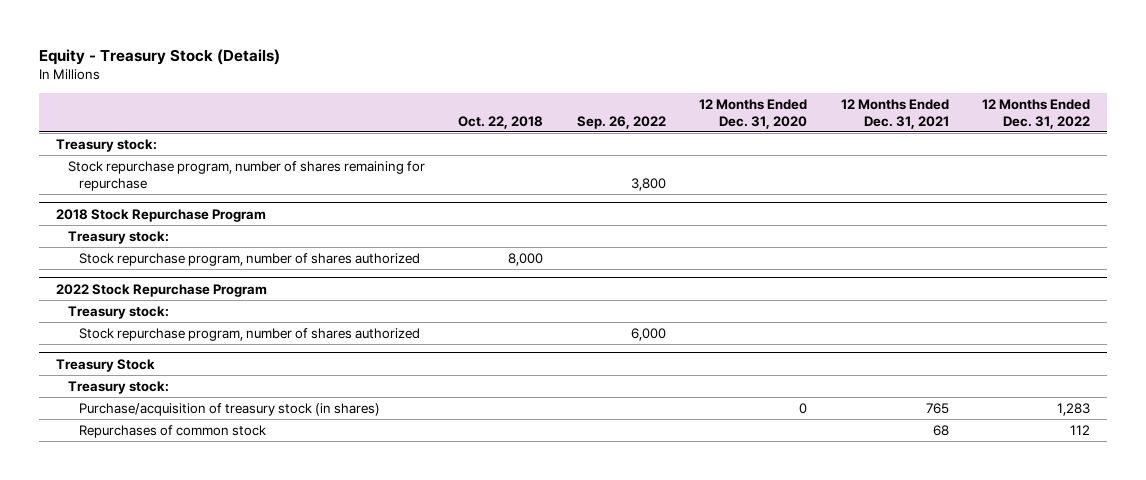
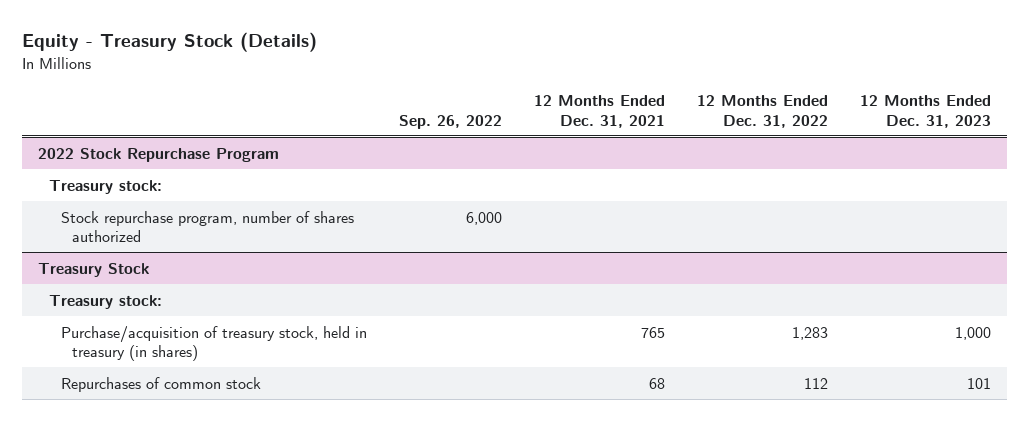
[458,115,544,129] Oct. 22, 2018 -> none
[699,98,808,129] 12 Months Ended Dec. 31, 2020 -> none
none -> [860,95,992,128] 12 Months Ended Dec. 31, 2023
[56,139,158,153] Treasury stock: -> none
[67,161,425,192] Stock repurchase program, number of shares remaining for repurchase -> none
[56,208,267,222] 2018 Stock Repurchase Program -> none
[67,231,169,245] Treasury stock: -> none
[79,253,421,267] Stock repurchase program, number of shares authorized -> none
[79,403,381,417] Purchase/acquisition of treasury stock (in shares) -> [60,325,367,361] Purchase/acquisition of treasury stock, held in treasury (in shares)

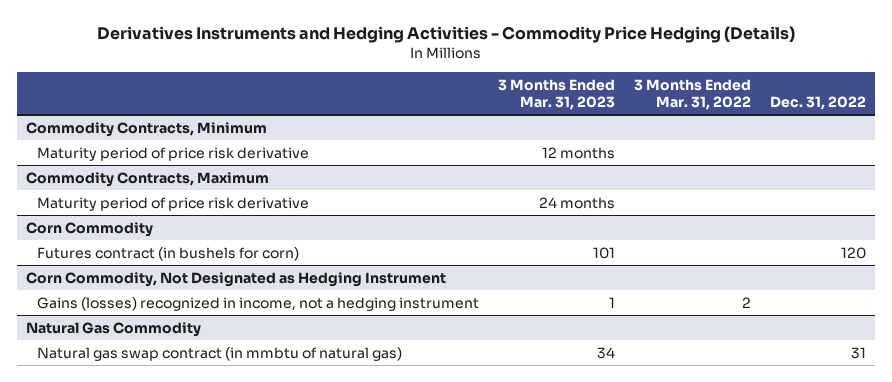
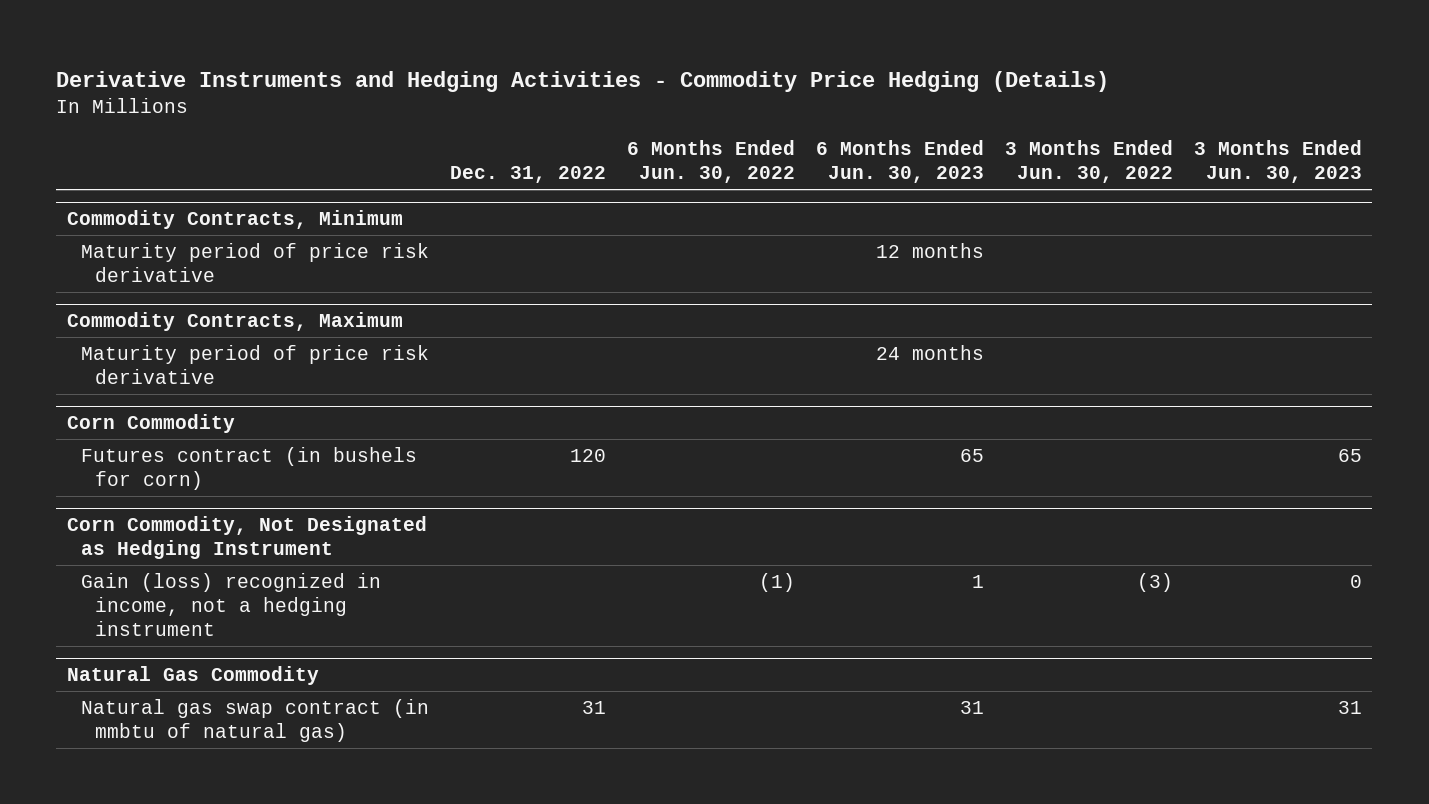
[96,25,795,43] Derivatives Instruments and Hedging Activities - Commodity Price Hedging (Details) -> [56,70,1110,92] Derivative Instruments and Hedging Activities - Commodity Price Hedging (Details)
[497,78,615,110] 3 Months Ended Mar. 31, 2023 -> none
[633,78,751,110] 3 Months Ended Mar. 31, 2022 -> none
none -> [626,139,795,184] 6 Months Ended Jun. 30, 2022
none -> [815,139,984,184] 6 Months Ended Jun. 30, 2023
none -> [1004,139,1173,184] 3 Months Ended Jun. 30, 2022
none -> [1193,139,1362,184] 3 Months Ended Jun. 30, 2023
[37,296,480,311] Gains (losses) recognized in income, not a hedging instrument -> [80,573,381,637] Gain (loss) recognized in income, not a hedging instrument

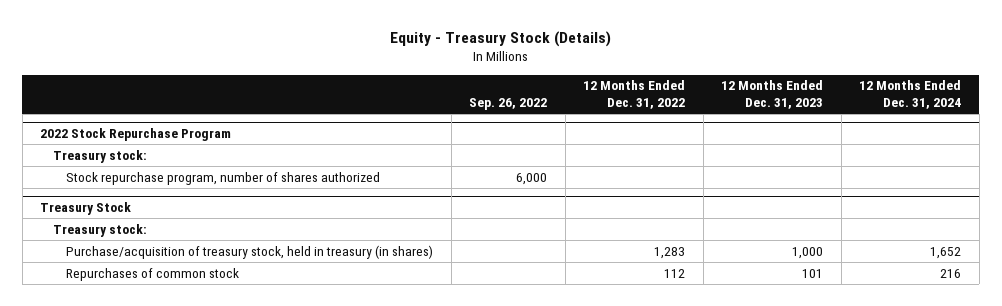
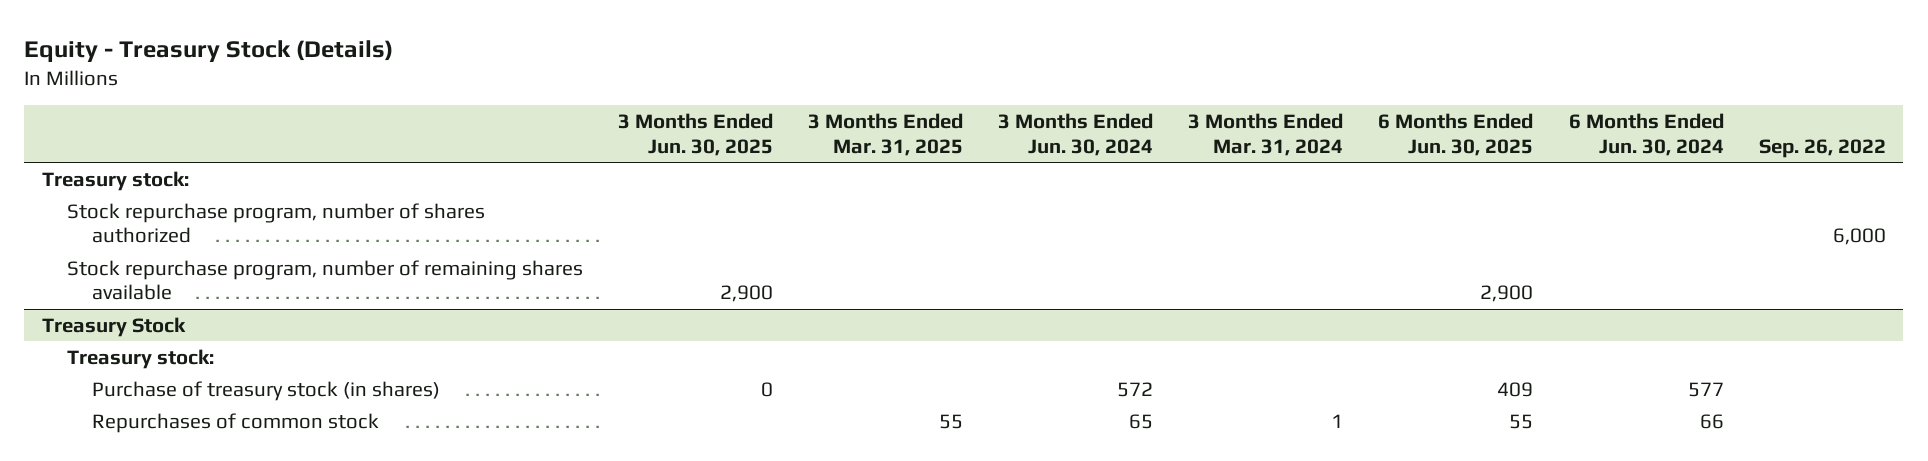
[583,80,686,110] 12 Months Ended Dec. 31, 2022 -> none
[721,80,824,110] 12 Months Ended Dec. 31, 2023 -> none
[859,80,962,110] 12 Months Ended Dec. 31, 2024 -> none
none -> [617,113,773,156] 3 Months Ended Jun. 30, 2025
none -> [808,113,964,156] 3 Months Ended Mar. 31, 2025
none -> [998,113,1154,156] 3 Months Ended Jun. 30, 2024
none -> [1188,113,1344,156] 3 Months Ended Mar. 31, 2024
none -> [1378,113,1534,156] 6 Months Ended Jun. 30, 2025
none -> [1568,113,1724,156] 6 Months Ended Jun. 30, 2024
[40,128,232,142] 2022 Stock Repurchase Program -> none
none -> [66,259,583,301] Stock repurchase program, number of remaining shares available
[65,244,433,259] Purchase/acquisition of treasury stock, held in treasury (in shares) -> [91,380,440,401] Purchase of treasury stock (in shares)

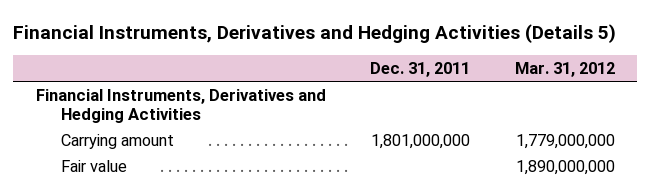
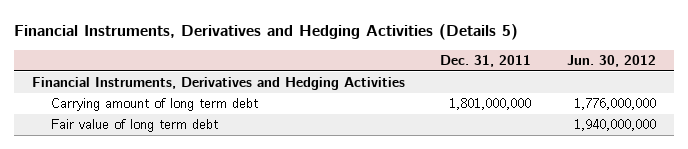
[514,62,615,78] Mar. 31, 2012 -> none
none -> [566,55,656,68] Jun. 30, 2012
[61,133,175,149] Carrying amount -> [51,98,259,112] Carrying amount of long term debt
[61,159,128,172] Fair value -> [51,119,219,133] Fair value of long term debt

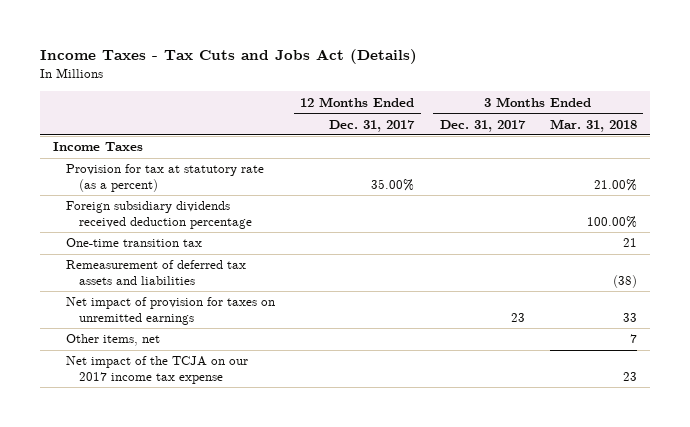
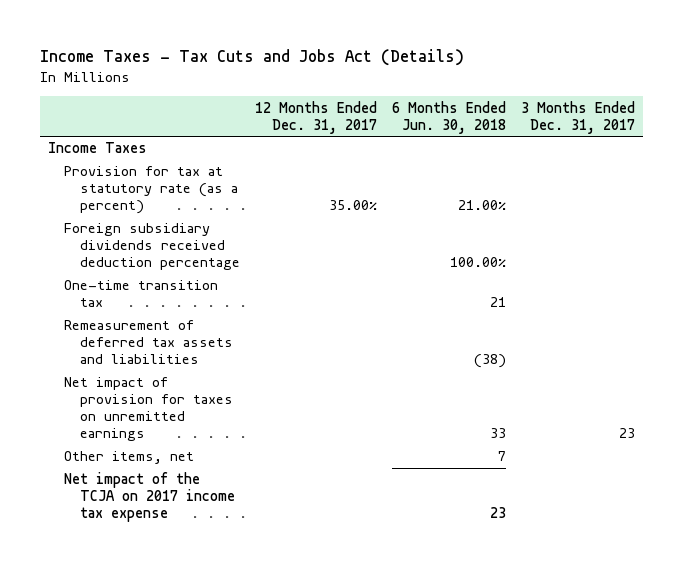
[550,118,638,132] Mar. 31, 2018 -> none
none -> [392,100,507,134] 6 Months Ended Jun. 30, 2018
[65,356,248,384] Net impact of the TCJA on our 2017 income tax expense -> [63,472,235,523] Net impact of the TCJA on 2017 income tax expense

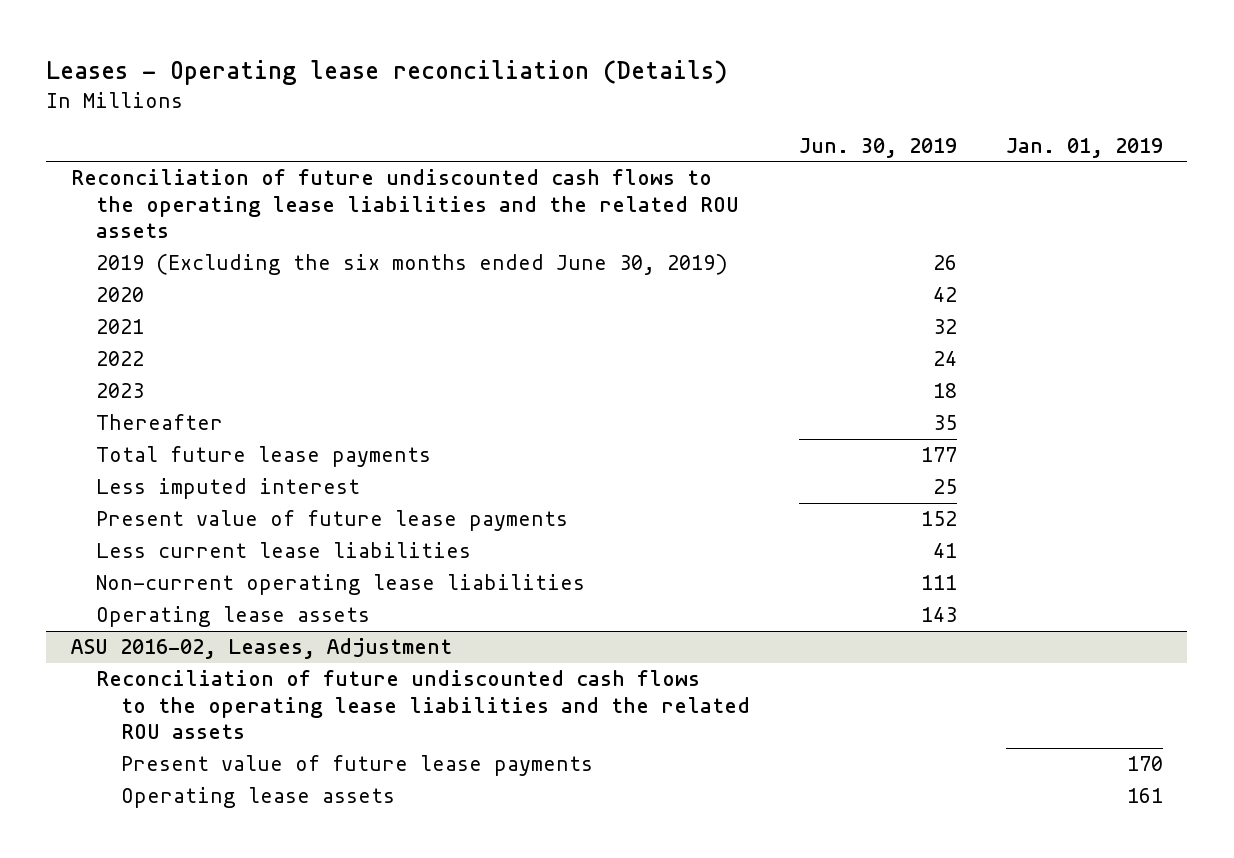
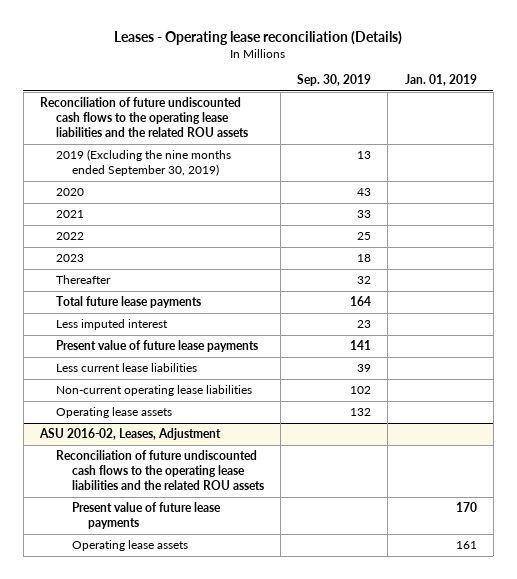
[799,137,958,158] Jun. 30, 2019 -> none
none -> [297,74,372,87] Sep. 30, 2019
[96,254,729,276] 2019 (Excluding the six months ended June 30, 2019) -> [56,149,232,177] 2019 (Excluding the nine months ended September 30, 2019)

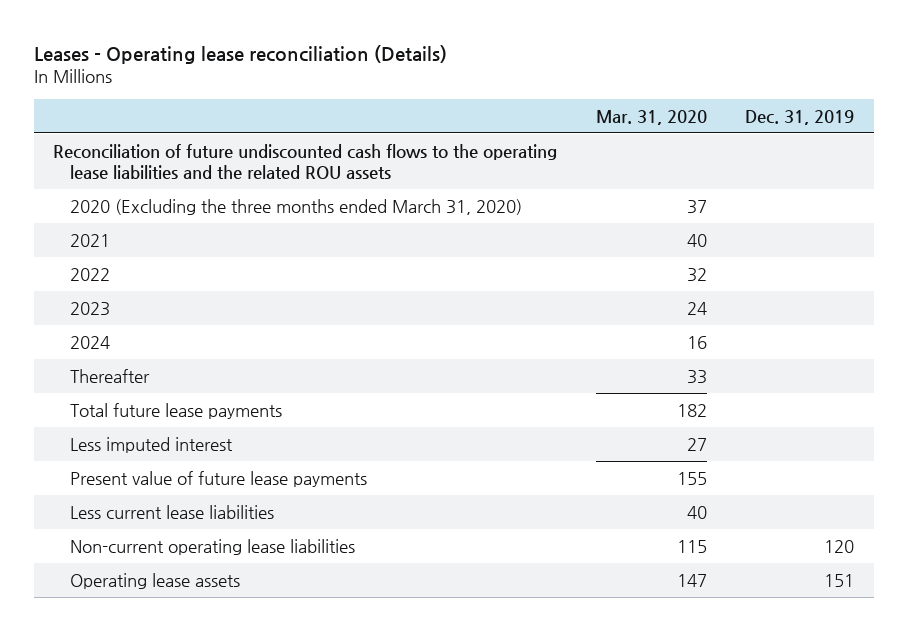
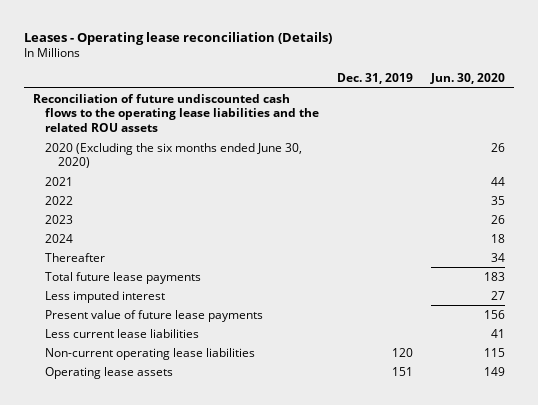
[595,109,707,125] Mar. 31, 2020 -> none
none -> [429,73,505,85] Jun. 30, 2020
[69,198,522,215] 2020 (Excluding the three months ended March 31, 2020) -> [45,142,303,169] 2020 (Excluding the six months ended June 30, 2020)

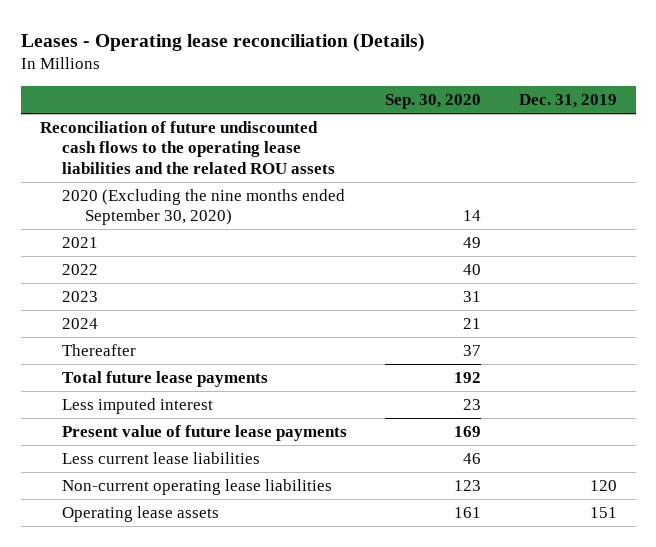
[429,73,505,85] Jun. 30, 2020 -> none
none -> [385,94,482,110] Sep. 30, 2020
[45,142,303,169] 2020 (Excluding the six months ended June 30, 2020) -> [62,189,346,226] 2020 (Excluding the nine months ended September 30, 2020)

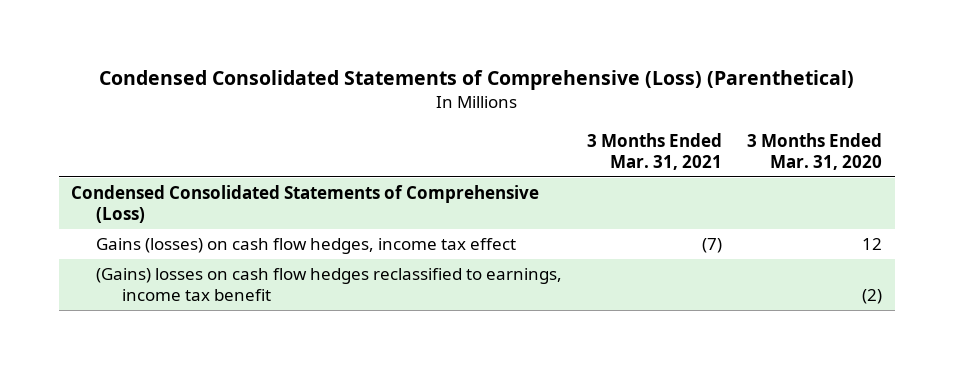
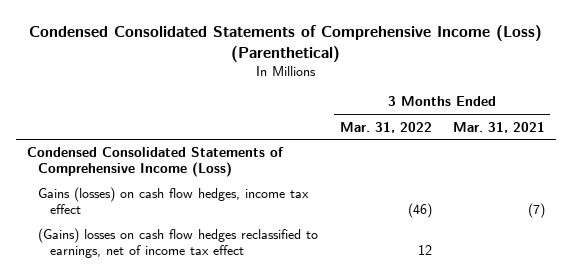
[98,70,854,91] Condensed Consolidated Statements of Comprehensive (Loss) (Parenthetical) -> [28,24,542,62] Condensed Consolidated Statements of Comprehensive Income (Loss) (Parenthetical)
[747,132,883,170] 3 Months Ended Mar. 31, 2020 -> none
none -> [339,121,432,133] Mar. 31, 2022
[71,185,540,224] Condensed Consolidated Statements of Comprehensive (Loss) -> [26,147,284,178] Condensed Consolidated Statements of Comprehensive Income (Loss)
[96,268,563,302] (Gains) losses on cash flow hedges reclassified to earnings, income tax benefit -> [38,228,319,259] (Gains) losses on cash flow hedges reclassified to earnings, net of income tax effect

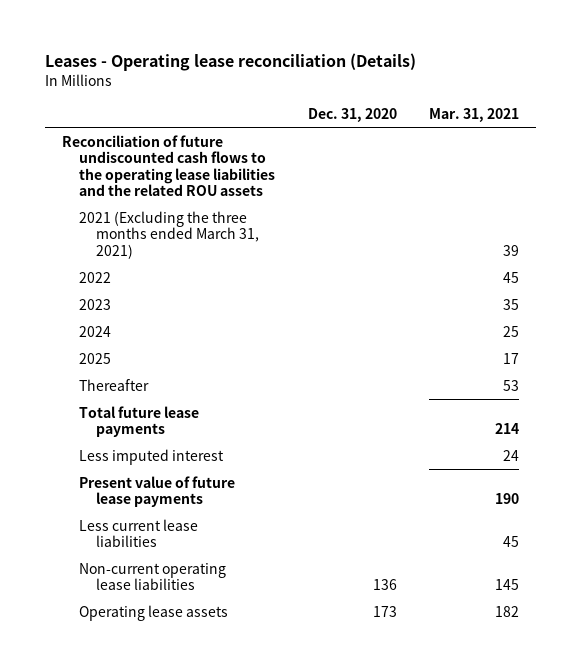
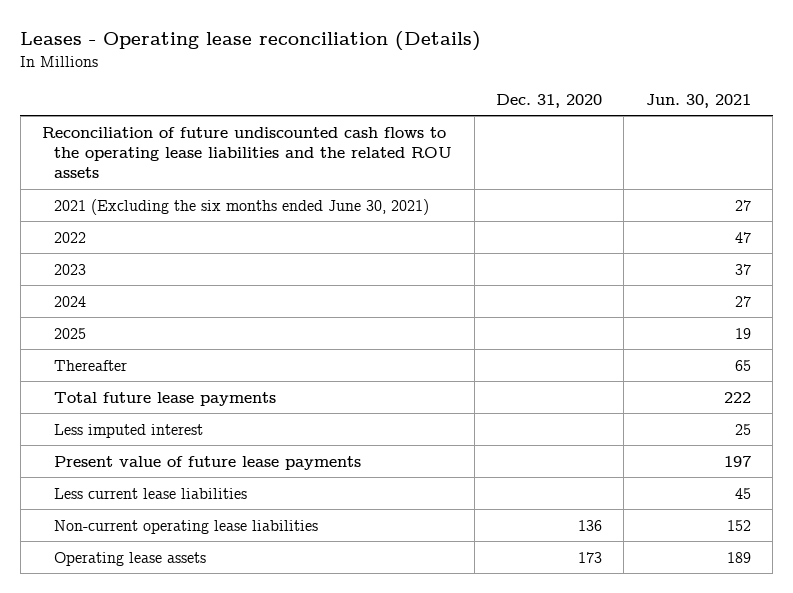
[429,107,520,122] Mar. 31, 2021 -> none
none -> [645,93,751,108] Jun. 30, 2021
[78,210,260,259] 2021 (Excluding the three months ended March 31, 2021) -> [54,198,430,215] 2021 (Excluding the six months ended June 30, 2021)

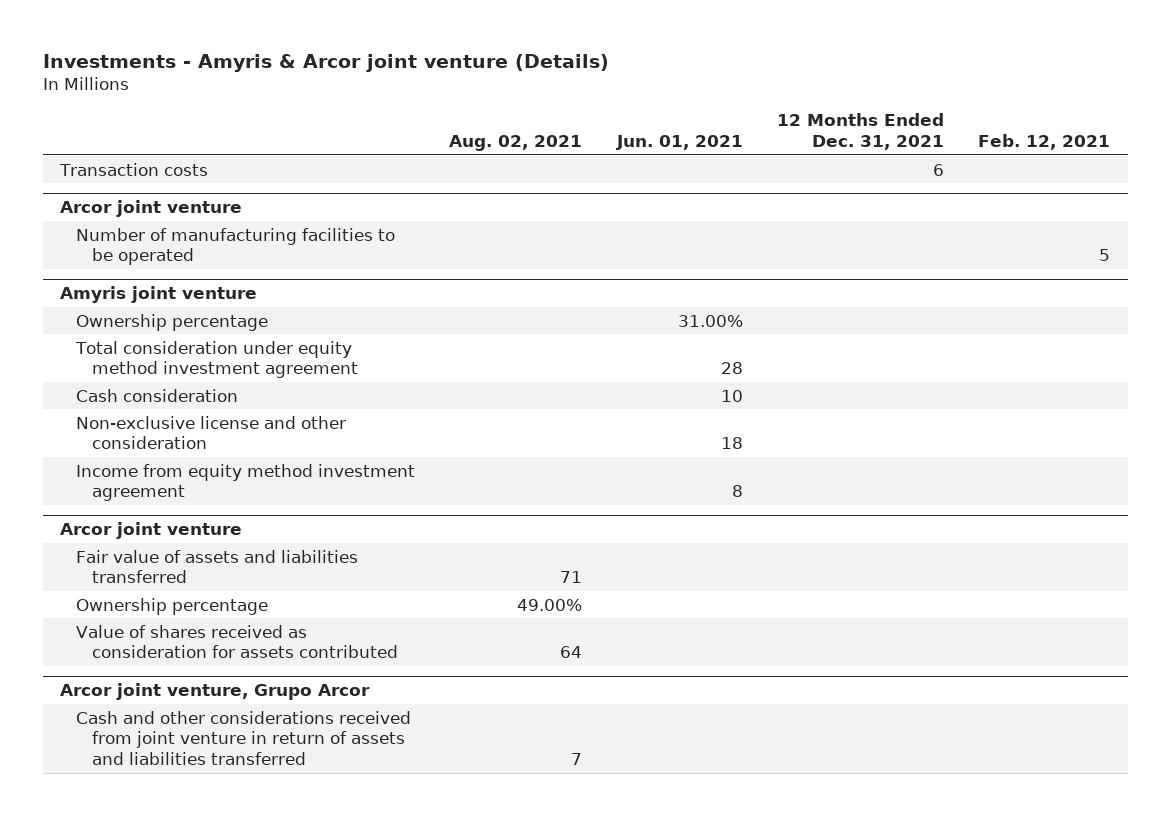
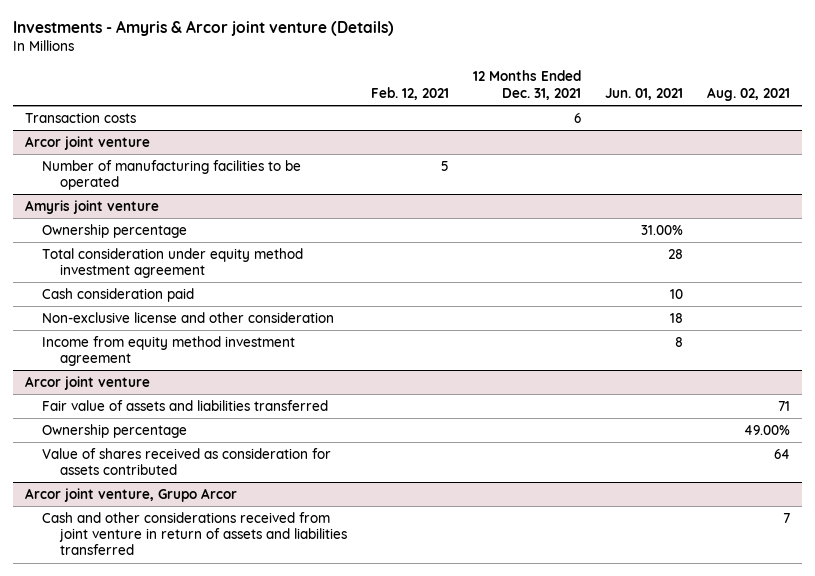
[76,388,239,402] Cash consideration -> [42,287,195,302] Cash consideration paid

